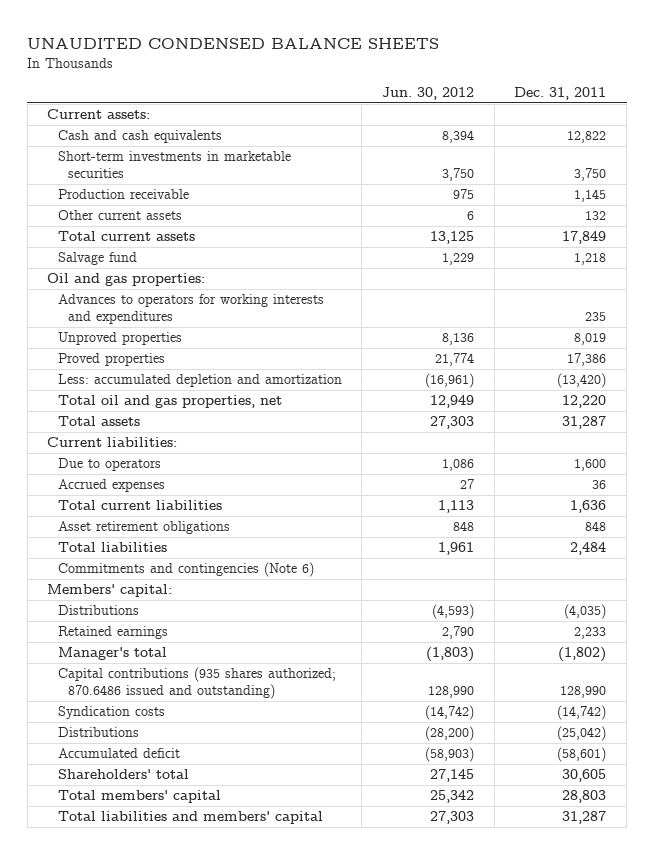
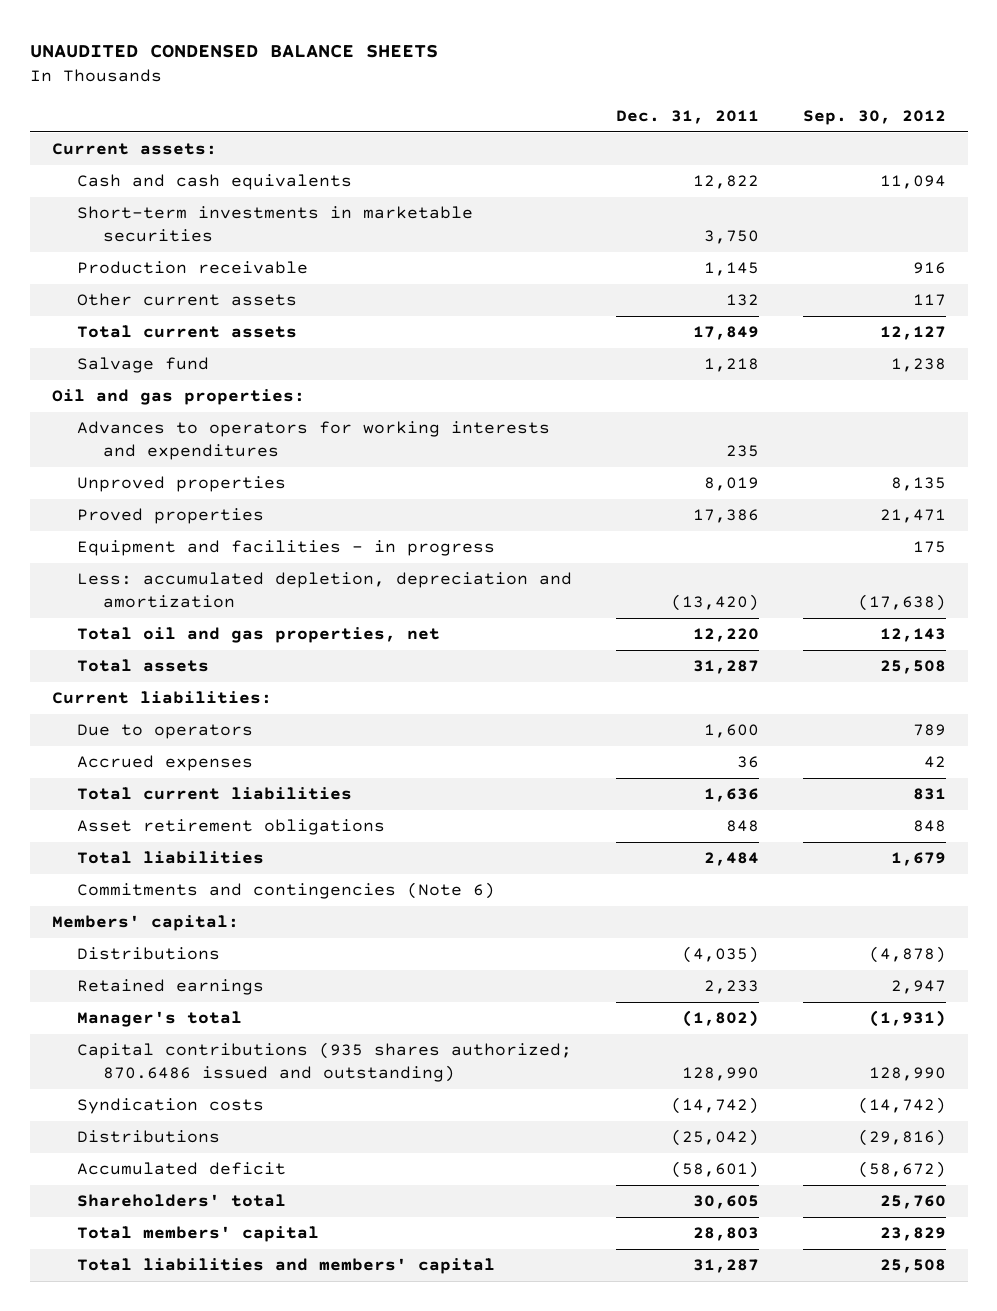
[381,87,474,101] Jun. 30, 2012 -> none
none -> [802,109,946,125] Sep. 30, 2012
none -> [77,540,496,557] Equipment and facilities - in progress
[57,374,342,388] Less: accumulated depletion and amortization -> [77,572,573,609] Less: accumulated depletion, depreciation and amortization

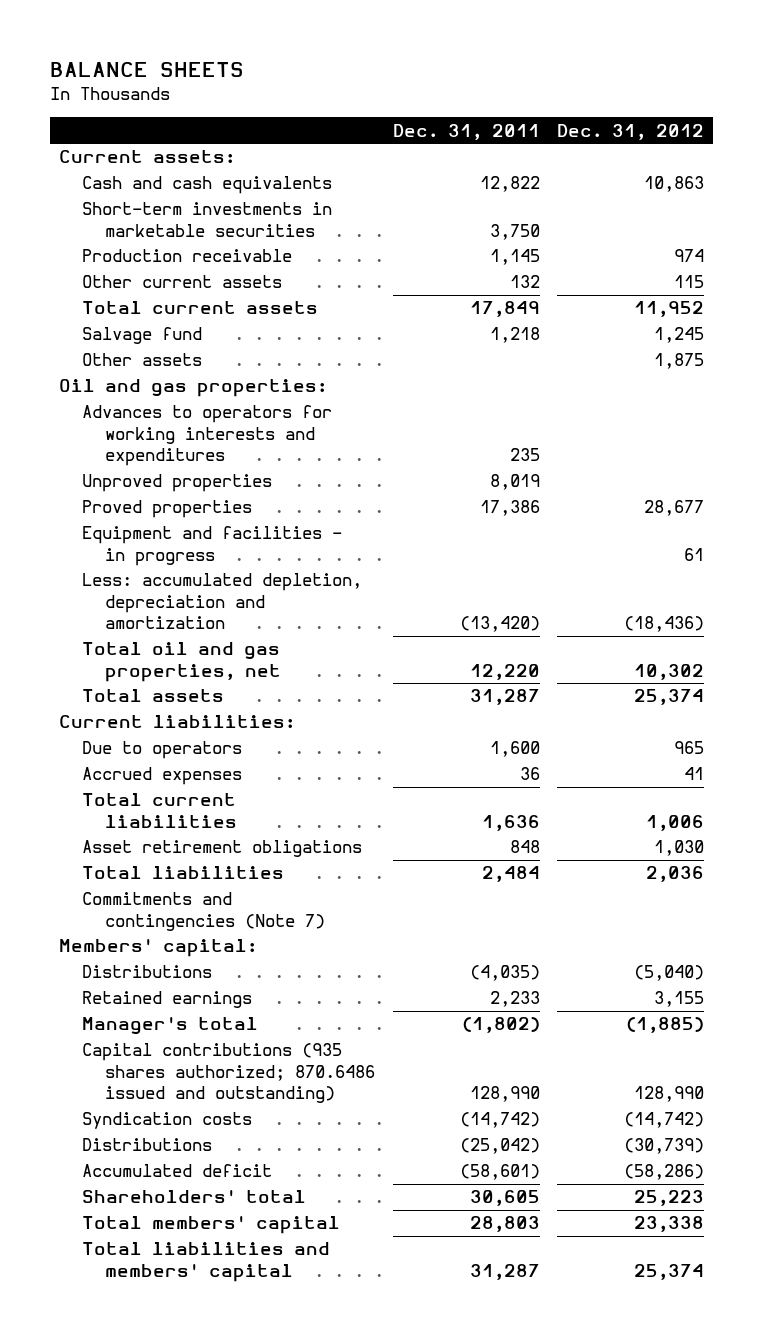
[29,44,438,59] UNAUDITED CONDENSED BALANCE SHEETS -> [50,61,245,77] BALANCE SHEETS
[802,109,946,125] Sep. 30, 2012 -> none
none -> [557,123,705,140] Dec. 31, 2012
none -> [82,353,203,367] Other assets
[77,882,496,900] Commitments and contingencies (Note 6) -> [82,892,326,931] Commitments and contingencies (Note 7)

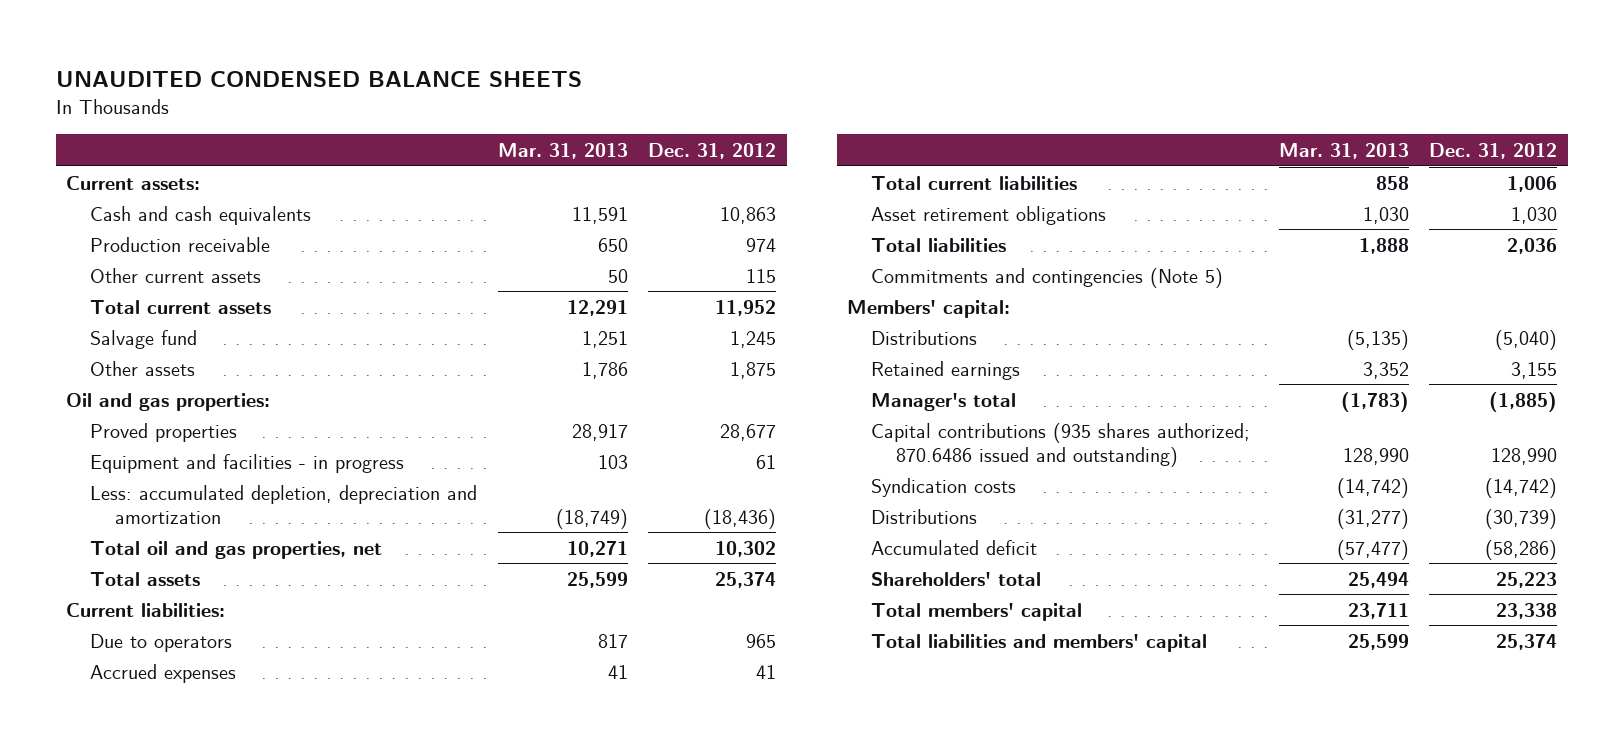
[50,61,245,77] BALANCE SHEETS -> [55,71,582,88] UNAUDITED CONDENSED BALANCE SHEETS
[392,123,540,140] Dec. 31, 2011 -> none
none -> [497,143,628,160] Mar. 31, 2013
[82,202,333,237] Short-term investments in marketable securities -> none
[82,405,333,467] Advances to operators for working interests and expenditures -> none
[82,474,273,493] Unproved properties -> none
[82,892,326,931] Commitments and contingencies (Note 7) -> [871,267,1224,288] Commitments and contingencies (Note 5)

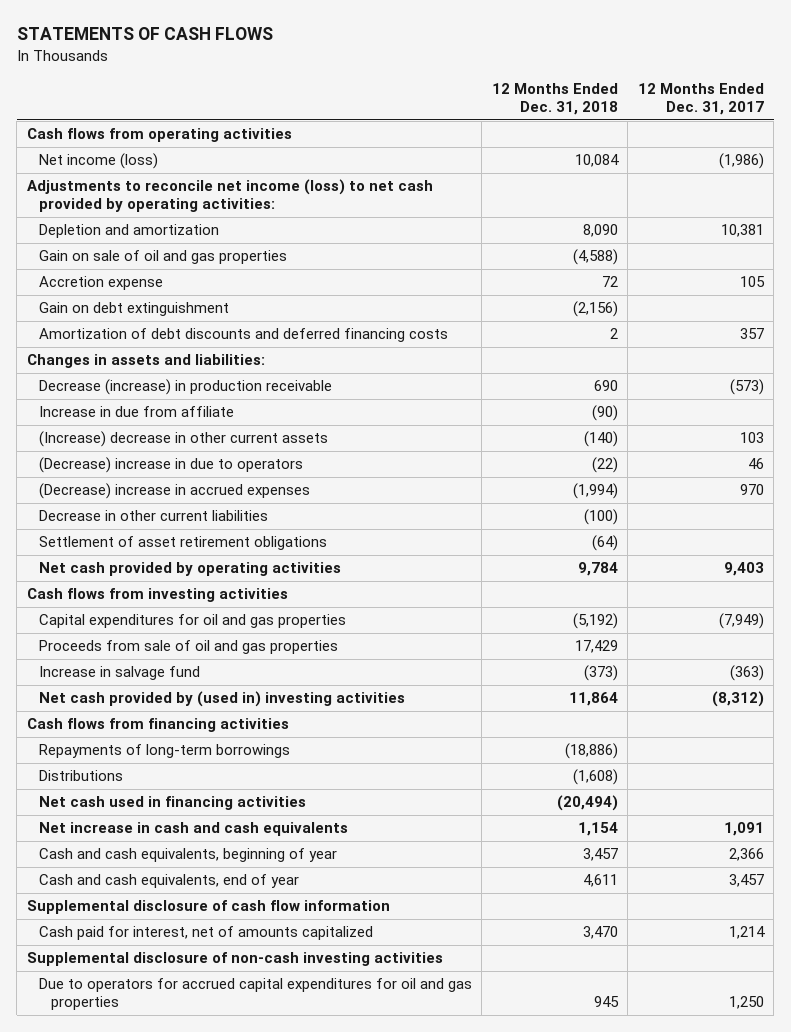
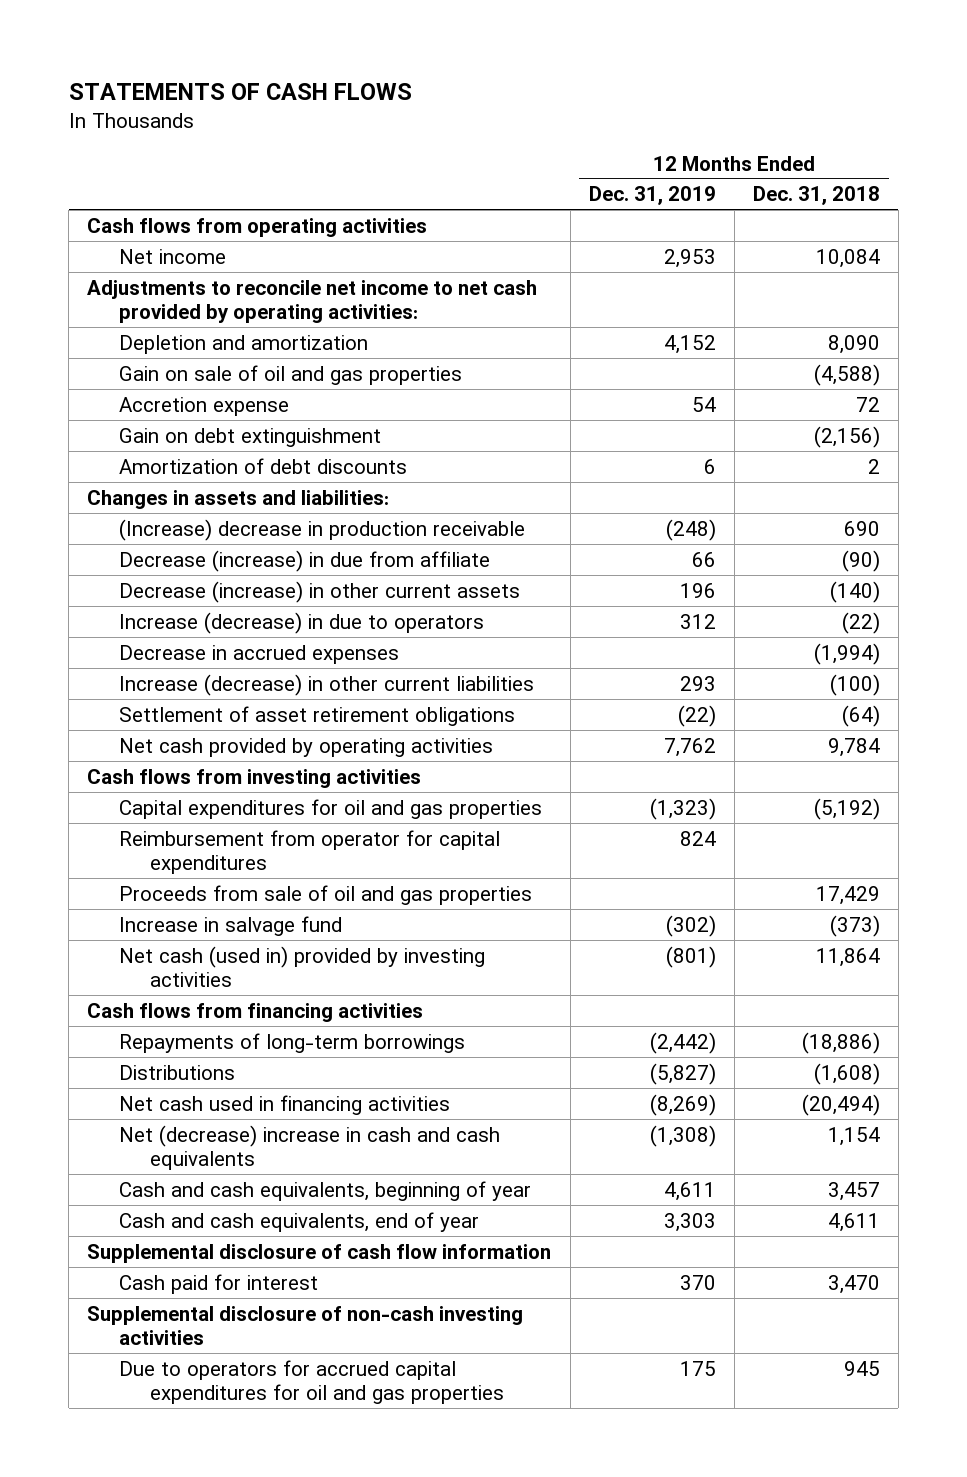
[637,83,764,116] 12 Months Ended Dec. 31, 2017 -> none
none -> [588,186,716,206] Dec. 31, 2019
[38,153,158,170] Net income (loss) -> [118,248,226,264] Net income
[26,179,433,213] Adjustments to reconcile net income (loss) to net cash provided by operating activities: -> [87,279,538,323] Adjustments to reconcile net income to net cash provided by operating activities:
[38,328,448,343] Amortization of debt discounts and deferred financing costs -> [118,457,407,474] Amortization of debt discounts
[38,379,332,396] Decrease (increase) in production receivable -> [118,518,525,541] (Increase) decrease in production receivable
[38,406,234,418] Increase in due from affiliate -> [118,549,490,572] Decrease (increase) in due from affiliate
[38,431,328,448] (Increase) decrease in other current assets -> [118,580,520,603] Decrease (increase) in other current assets
[38,457,303,474] (Decrease) increase in due to operators -> [118,611,484,634] Increase (decrease) in due to operators
[38,483,310,500] (Decrease) increase in accrued expenses -> [118,644,399,664] Decrease in accrued expenses
[38,510,268,522] Decrease in other current liabilities -> [118,673,534,696] Increase (decrease) in other current liabilities
none -> [118,829,500,874] Reimbursement from operator for capital expenditures
[38,691,405,708] Net cash provided by (used in) investing activities -> [118,945,485,987] Net cash (used in) provided by investing activities
[38,822,348,837] Net increase in cash and cash equivalents -> [118,1124,500,1170] Net (decrease) increase in cash and cash equivalents
[38,926,373,941] Cash paid for interest, net of amounts capitalized -> [118,1273,318,1294] Cash paid for interest

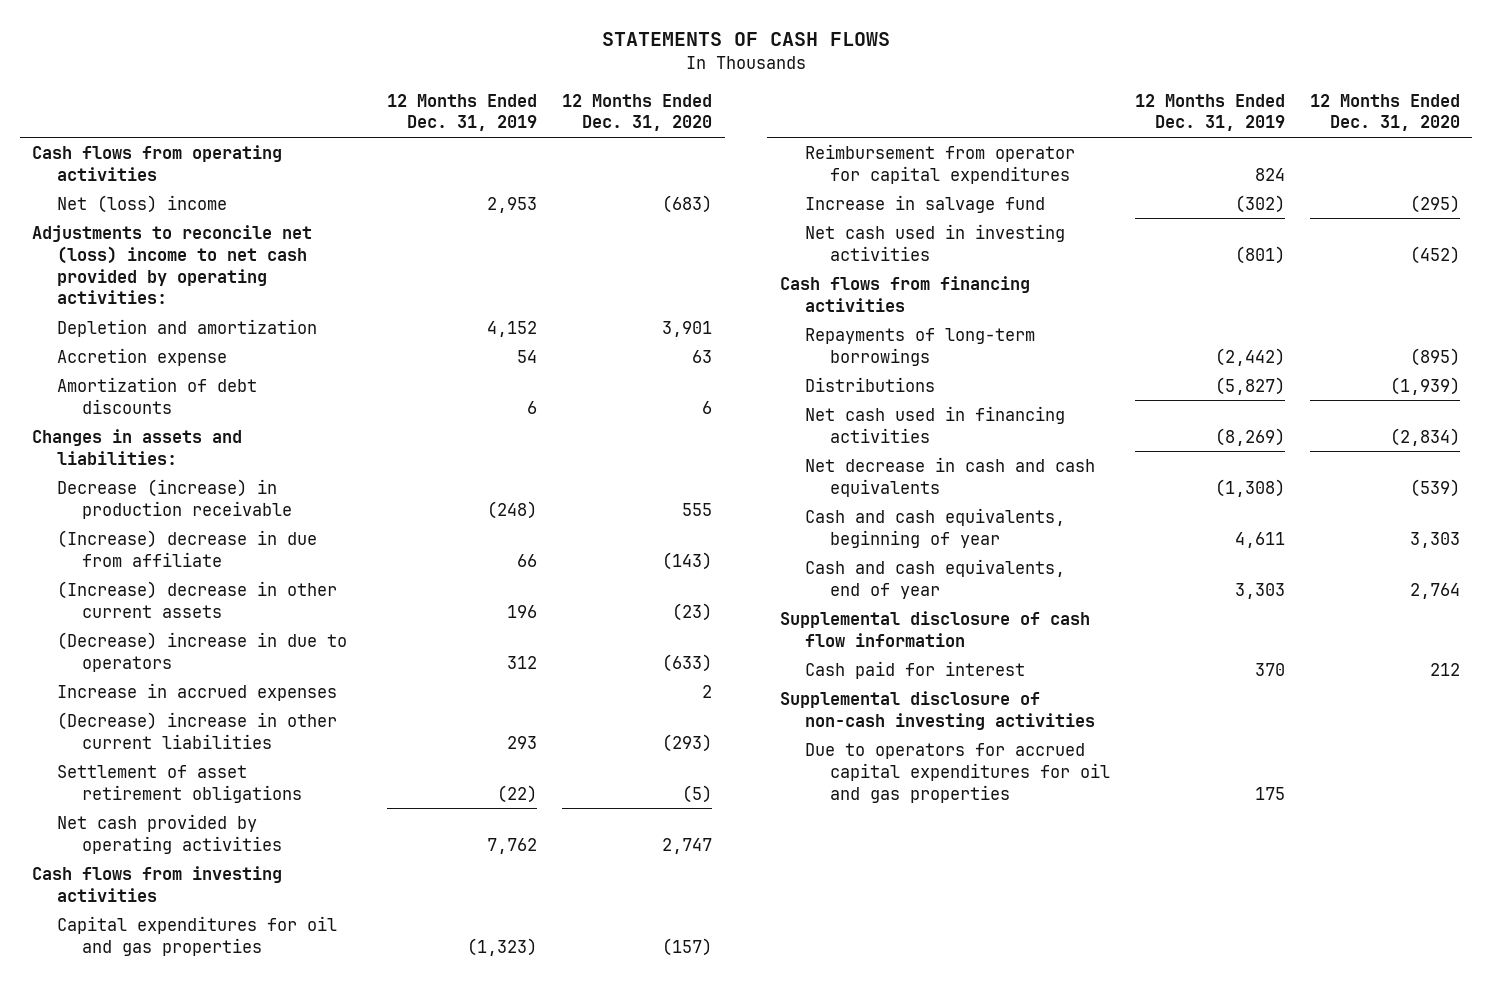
[752,186,880,206] Dec. 31, 2018 -> none
none -> [562,93,713,132] 12 Months Ended Dec. 31, 2020
[118,248,226,264] Net income -> [57,194,228,213] Net (loss) income
[87,279,538,323] Adjustments to reconcile net income to net cash provided by operating activities: -> [32,224,313,305] Adjustments to reconcile net (loss) income to net cash provided by operating activities:
[118,364,462,385] Gain on sale of oil and gas properties -> none
[118,427,381,447] Gain on debt extinguishment -> none
[118,518,525,541] (Increase) decrease in production receivable -> [57,478,293,519] Decrease (increase) in production receivable
[118,549,490,572] Decrease (increase) in due from affiliate -> [57,529,318,567] (Increase) decrease in due from affiliate
[118,580,520,603] Decrease (increase) in other current assets -> [57,580,338,618] (Increase) decrease in other current assets
[118,611,484,634] Increase (decrease) in due to operators -> [57,631,348,672] (Decrease) increase in due to operators
[118,644,399,664] Decrease in accrued expenses -> [57,682,338,701] Increase in accrued expenses
[118,673,534,696] Increase (decrease) in other current liabilities -> [57,711,338,749] (Decrease) increase in other current liabilities
[118,884,532,905] Proceeds from sale of oil and gas properties -> none
[118,945,485,987] Net cash (used in) provided by investing activities -> [804,223,1065,261] Net cash used in investing activities
[118,1124,500,1170] Net (decrease) increase in cash and cash equivalents -> [804,456,1095,497] Net decrease in cash and cash equivalents

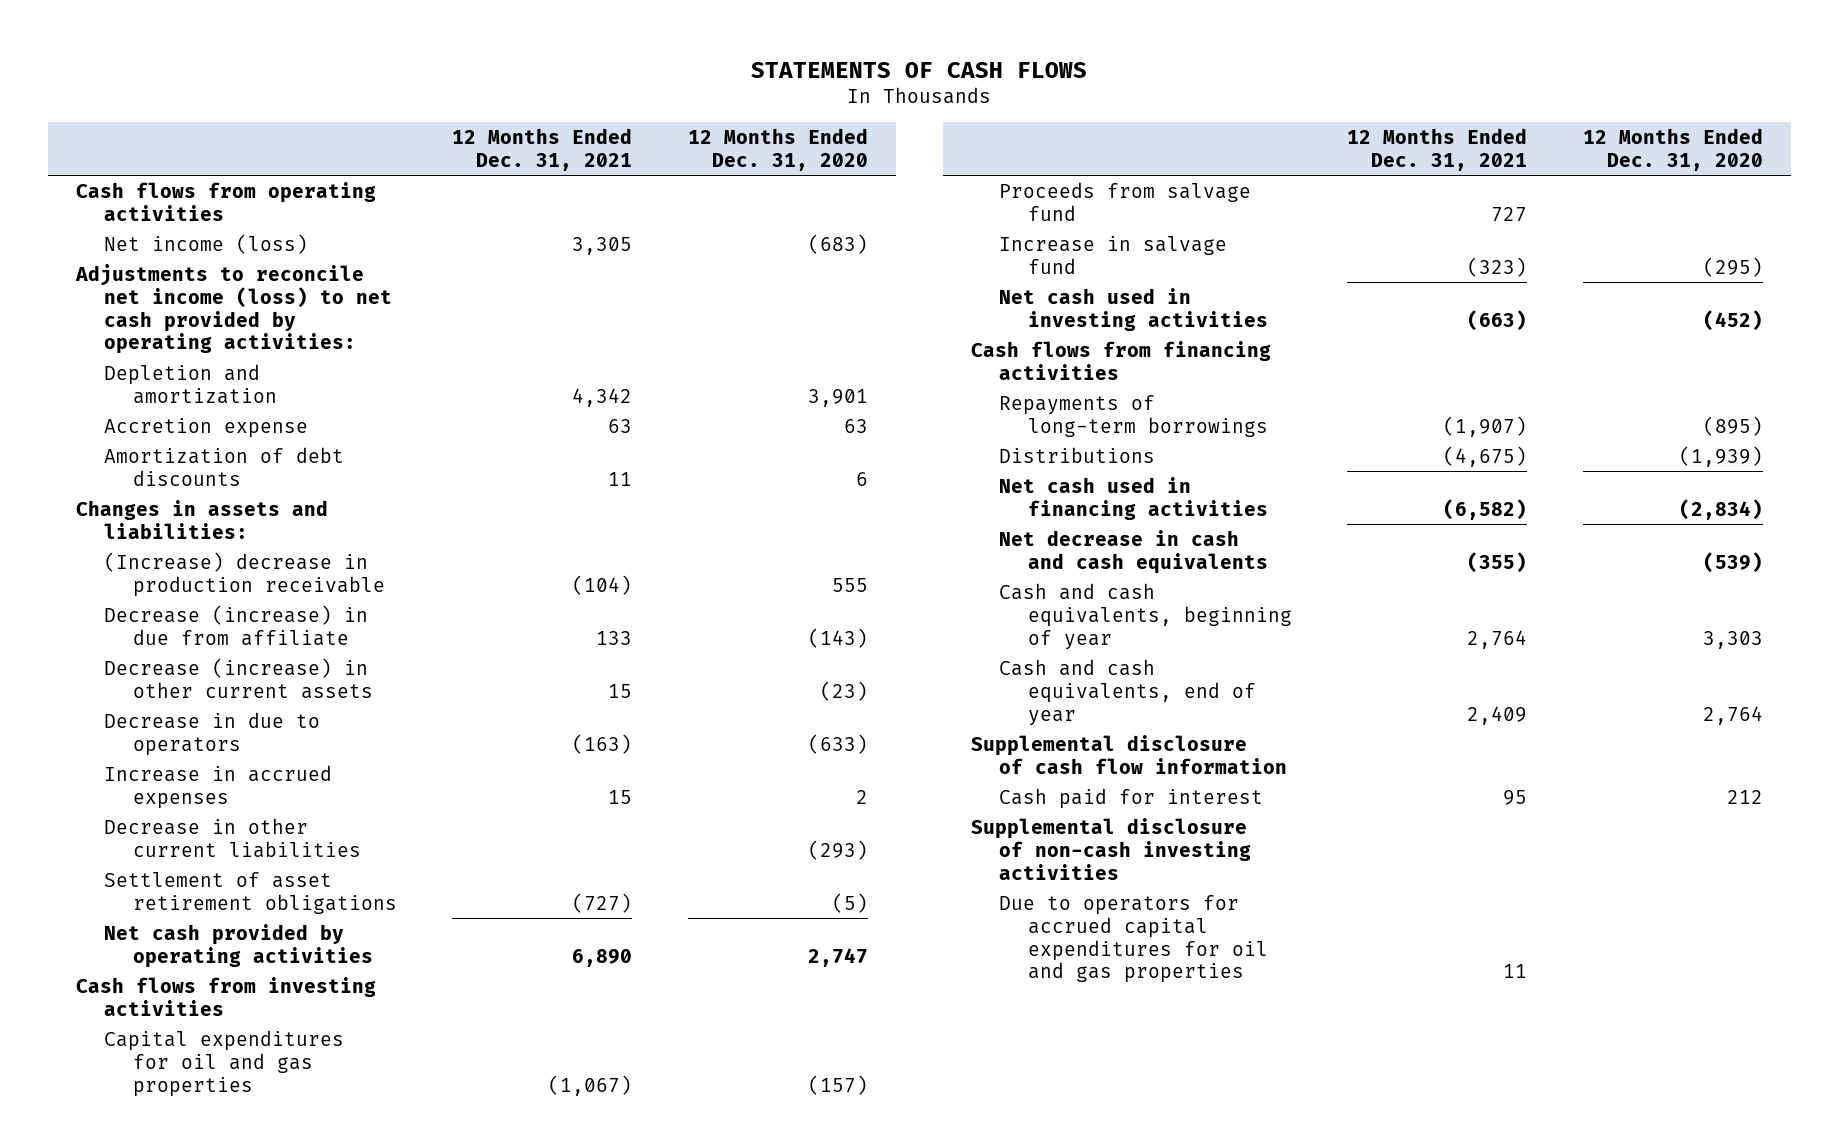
[387,93,538,132] 12 Months Ended Dec. 31, 2019 -> none
none -> [452,127,633,171] 12 Months Ended Dec. 31, 2021
[57,194,228,213] Net (loss) income -> [104,233,309,254] Net income (loss)
[32,224,313,305] Adjustments to reconcile net (loss) income to net cash provided by operating activities: -> [74,263,393,355] Adjustments to reconcile net income (loss) to net cash provided by operating activities:
[57,478,293,519] Decrease (increase) in production receivable -> [104,551,386,597] (Increase) decrease in production receivable
[57,529,318,567] (Increase) decrease in due from affiliate -> [104,604,369,646] Decrease (increase) in due from affiliate
[57,580,338,618] (Increase) decrease in other current assets -> [104,657,374,699] Decrease (increase) in other current assets
[57,631,348,672] (Decrease) increase in due to operators -> [104,711,321,756] Decrease in due to operators
[57,711,338,749] (Decrease) increase in other current liabilities -> [104,817,362,858] Decrease in other current liabilities
[804,143,1075,184] Reimbursement from operator for capital expenditures -> none
none -> [999,181,1252,221] Proceeds from salvage fund

